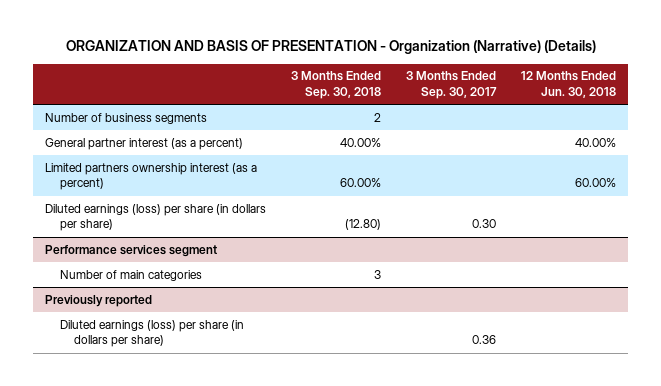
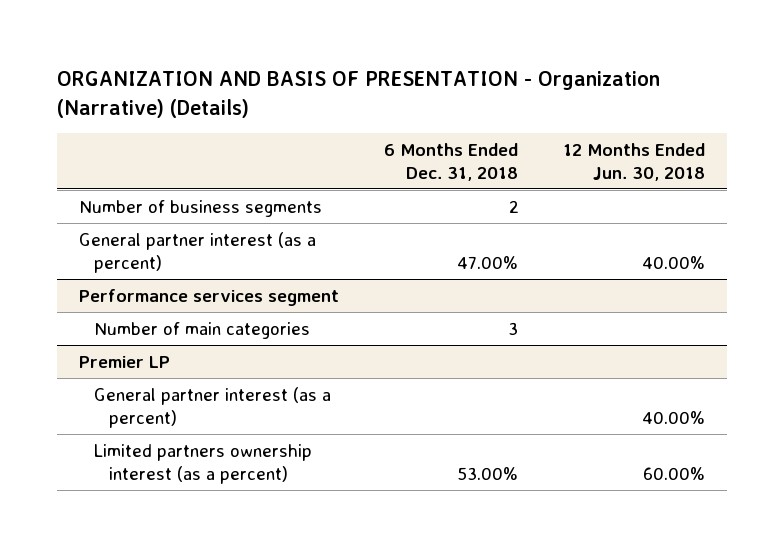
[291,71,382,99] 3 Months Ended Sep. 30, 2018 -> none
[406,71,498,99] 3 Months Ended Sep. 30, 2017 -> none
none -> [383,142,518,181] 6 Months Ended Dec. 31, 2018
[45,162,258,191] Limited partners ownership interest (as a percent) -> none
[45,203,267,232] Diluted earnings (loss) per share (in dollars per share) -> none
[45,294,153,307] Previously reported -> none
[59,319,244,348] Diluted earnings (loss) per share (in dollars per share) -> none
none -> [79,355,171,368] Premier LP
none -> [94,386,332,428] General partner interest (as a percent)
none -> [94,443,313,484] Limited partners ownership interest (as a percent)

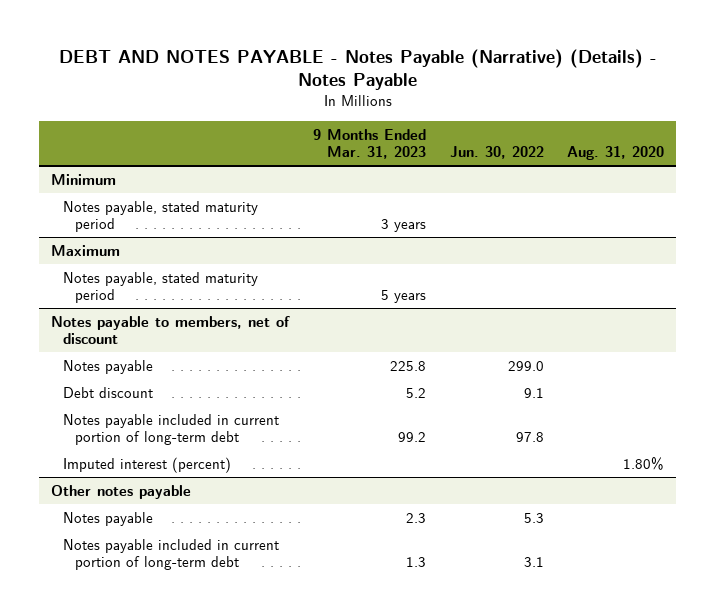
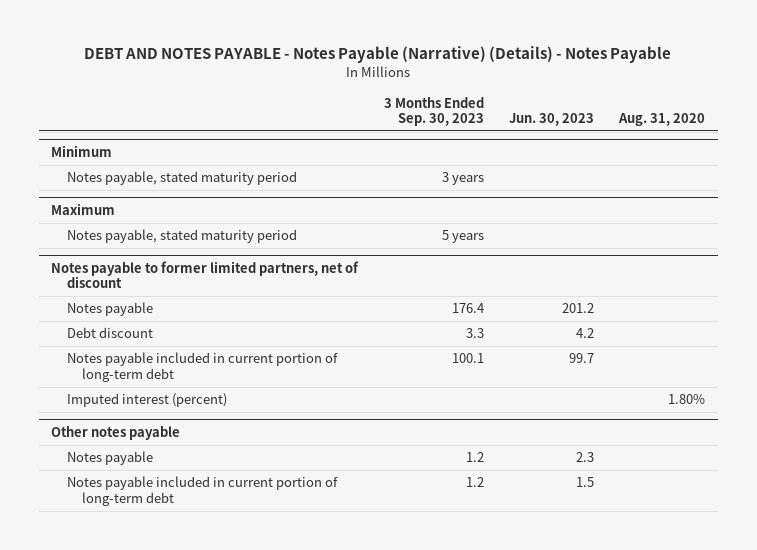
[312,128,426,160] 9 Months Ended Mar. 31, 2023 -> none
[449,146,544,160] Jun. 30, 2022 -> none
none -> [383,96,484,126] 3 Months Ended Sep. 30, 2023
none -> [508,112,594,126] Jun. 30, 2023
[51,315,291,344] Notes payable to members, net of discount -> [51,261,360,289] Notes payable to former limited partners, net of discount

